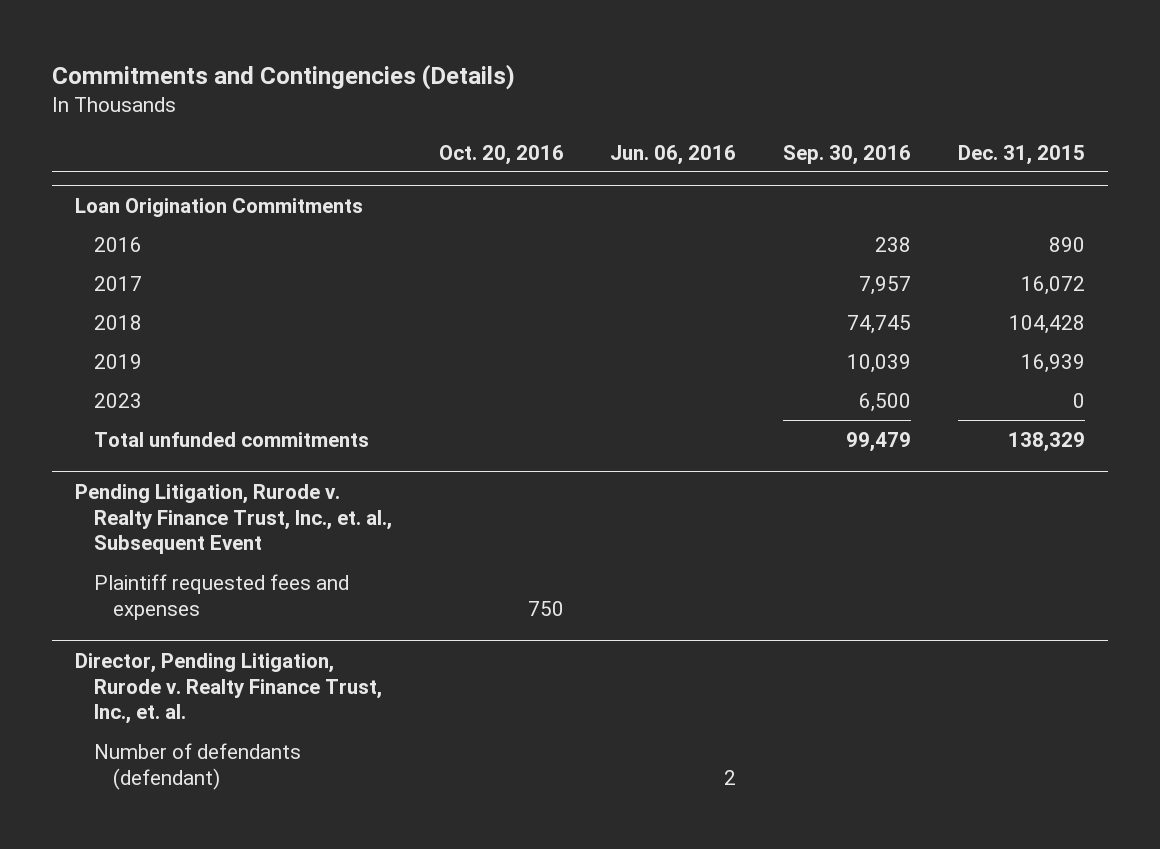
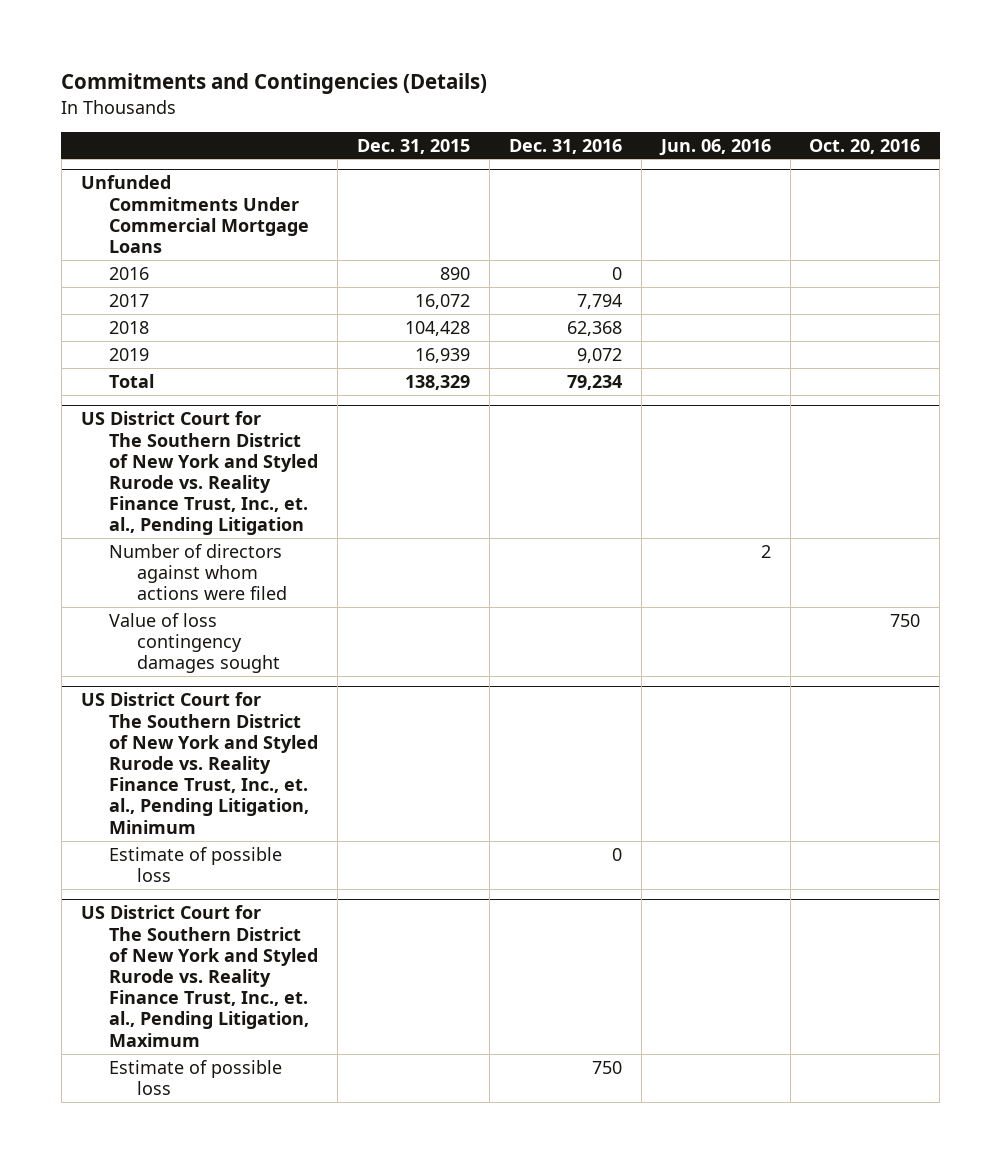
[783,144,912,165] Sep. 30, 2016 -> none
none -> [508,138,622,154] Dec. 31, 2016
[75,197,364,217] Loan Origination Commitments -> [80,175,309,254] Unfunded Commitments Under Commercial Mortgage Loans
[93,392,142,408] 2023 -> none
[75,483,392,555] Pending Litigation, Rurode v. Realty Finance Trust, Inc., et. al., Subsequent Event -> none
[93,573,349,620] Plaintiff requested fees and expenses -> none
[75,652,382,725] Director, Pending Litigation, Rurode v. Realty Finance Trust, Inc., et. al. -> none
[93,742,301,790] Number of defendants (defendant) -> none
[93,431,369,447] Total unfunded commitments -> [108,373,154,388] Total
none -> [80,411,318,536] US District Court for The Southern District of New York and Styled Rurode vs. Reality Finance Trust, Inc., et. al., Pending Litigation
none -> [108,543,288,601] Number of directors against whom actions were filed
none -> [108,612,281,674] Value of loss contingency damages sought
none -> [80,692,318,834] US District Court for The Southern District of New York and Styled Rurode vs. Reality Finance Trust, Inc., et. al., Pending Litigation, Minimum
none -> [108,846,282,883] Estimate of possible loss
none -> [80,905,318,1047] US District Court for The Southern District of New York and Styled Rurode vs. Reality Finance Trust, Inc., et. al., Pending Litigation, Maximum
none -> [108,1059,282,1096] Estimate of possible loss

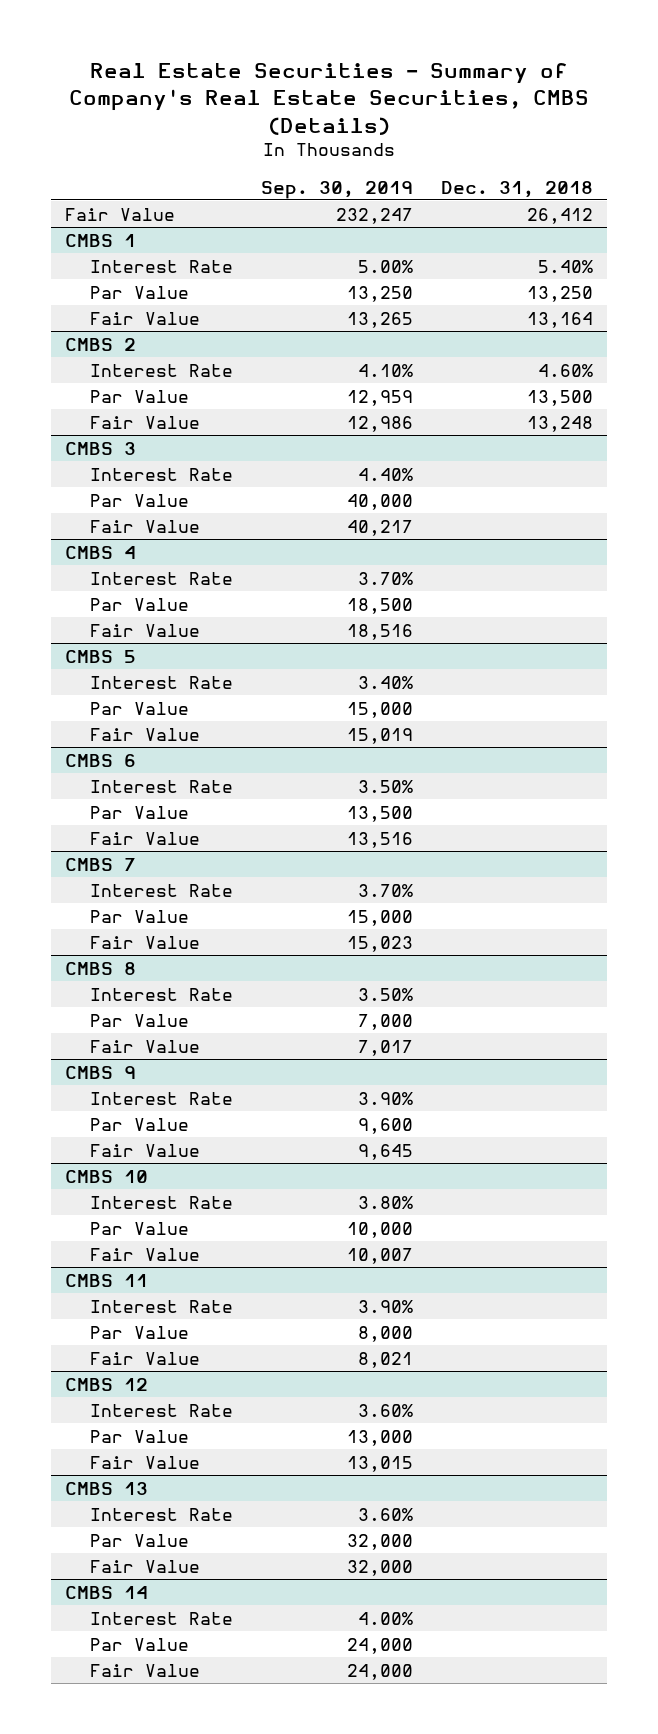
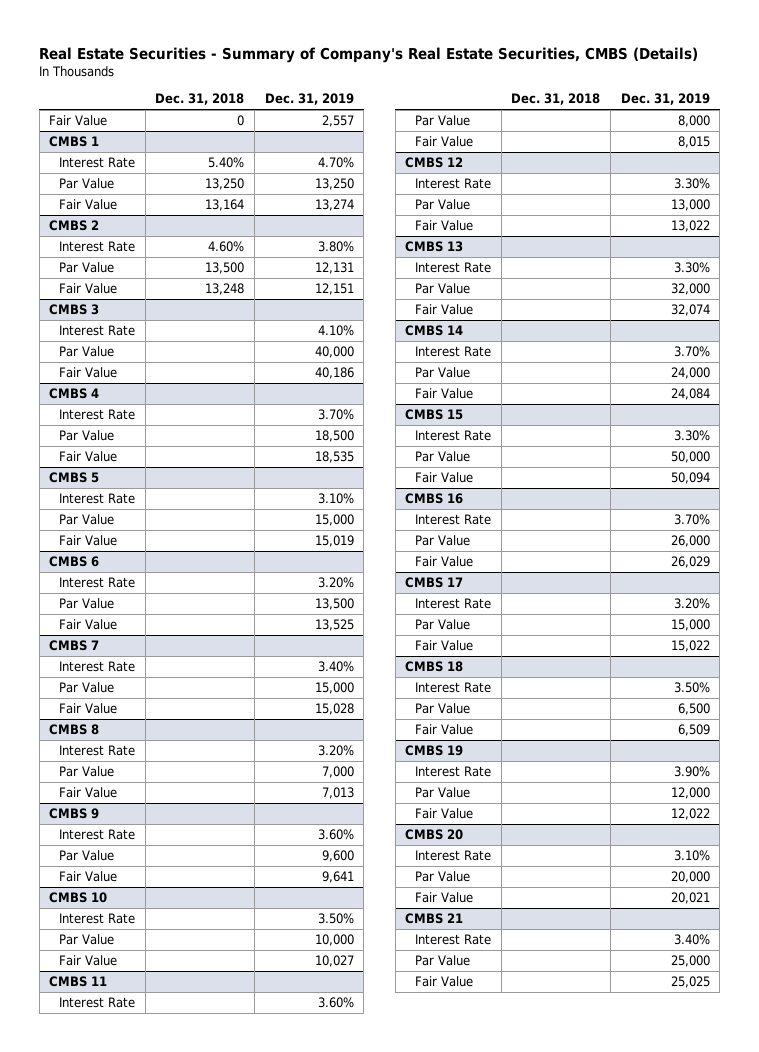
[261,180,414,199] Sep. 30, 2019 -> none
none -> [264,93,354,106] Dec. 31, 2019
[527,207,594,224] 26,412 -> [237,114,245,126] 0
none -> [405,408,464,420] CMBS 15
none -> [415,429,492,441] Interest Rate
none -> [415,450,471,462] Par Value
none -> [415,471,474,483] Fair Value
none -> [405,492,464,504] CMBS 16
none -> [415,513,492,525] Interest Rate
none -> [415,534,471,546] Par Value
none -> [415,555,474,567] Fair Value
none -> [405,576,464,588] CMBS 17
none -> [415,597,492,609] Interest Rate
none -> [415,618,471,630] Par Value
none -> [415,639,474,651] Fair Value
none -> [405,660,464,672] CMBS 18
none -> [415,681,492,693] Interest Rate
none -> [415,702,471,714] Par Value
none -> [415,723,474,735] Fair Value
none -> [405,744,464,756] CMBS 19
none -> [415,765,492,777] Interest Rate
none -> [415,786,471,798] Par Value
none -> [415,807,474,819] Fair Value
none -> [405,828,464,840] CMBS 20
none -> [415,849,492,861] Interest Rate
none -> [415,870,471,882] Par Value
none -> [415,891,474,903] Fair Value
none -> [405,912,464,924] CMBS 21
none -> [415,933,492,945] Interest Rate
none -> [415,954,471,966] Par Value
none -> [415,975,474,987] Fair Value

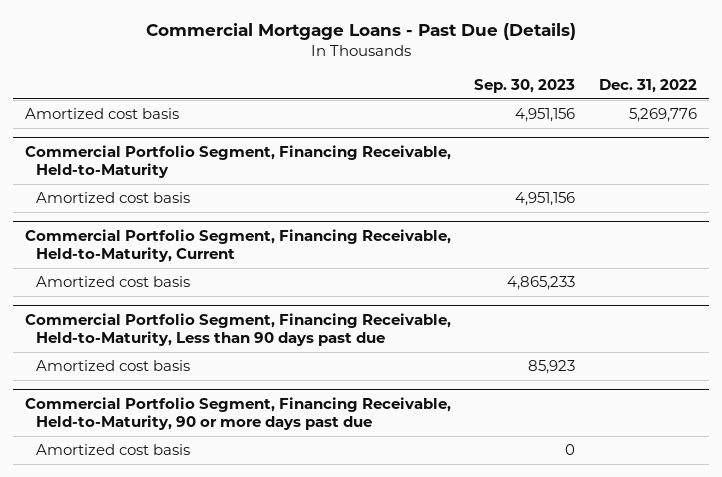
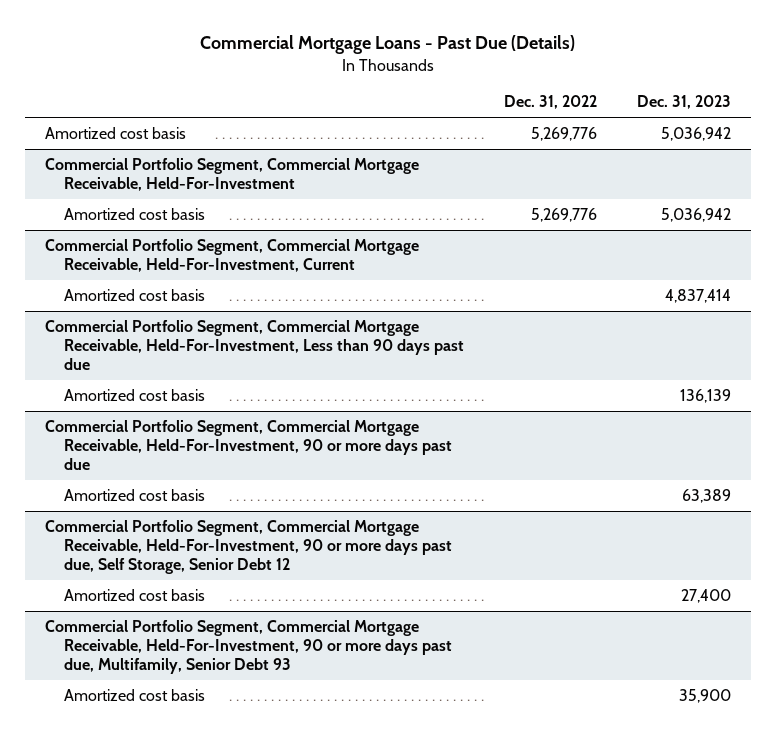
[474,78,576,93] Sep. 30, 2023 -> none
none -> [637,95,732,110] Dec. 31, 2023
[24,144,451,179] Commercial Portfolio Segment, Financing Receivable, Held-to-Maturity -> none
[36,192,191,204] Amortized cost basis -> none
none -> [44,157,419,191] Commercial Portfolio Segment, Commercial Mortgage Receivable, Held-For-Investment
none -> [63,207,205,220] Amortized cost basis
[24,228,451,263] Commercial Portfolio Segment, Financing Receivable, Held-to-Maturity, Current -> [44,238,419,272] Commercial Portfolio Segment, Commercial Mortgage Receivable, Held-For-Investment, Current
[24,312,451,347] Commercial Portfolio Segment, Financing Receivable, Held-to-Maturity, Less than 90 days past due -> [44,319,464,370] Commercial Portfolio Segment, Commercial Mortgage Receivable, Held-For-Investment, Less than 90 days past due
[24,396,451,431] Commercial Portfolio Segment, Financing Receivable, Held-to-Maturity, 90 or more days past due -> [44,419,452,470] Commercial Portfolio Segment, Commercial Mortgage Receivable, Held-For-Investment, 90 or more days past due
none -> [44,519,452,574] Commercial Portfolio Segment, Commercial Mortgage Receivable, Held-For-Investment, 90 or more days past due, Self Storage, Senior Debt 12
none -> [63,588,205,601] Amortized cost basis
none -> [44,619,452,674] Commercial Portfolio Segment, Commercial Mortgage Receivable, Held-For-Investment, 90 or more days past due, Multifamily, Senior Debt 93
none -> [63,688,205,701] Amortized cost basis

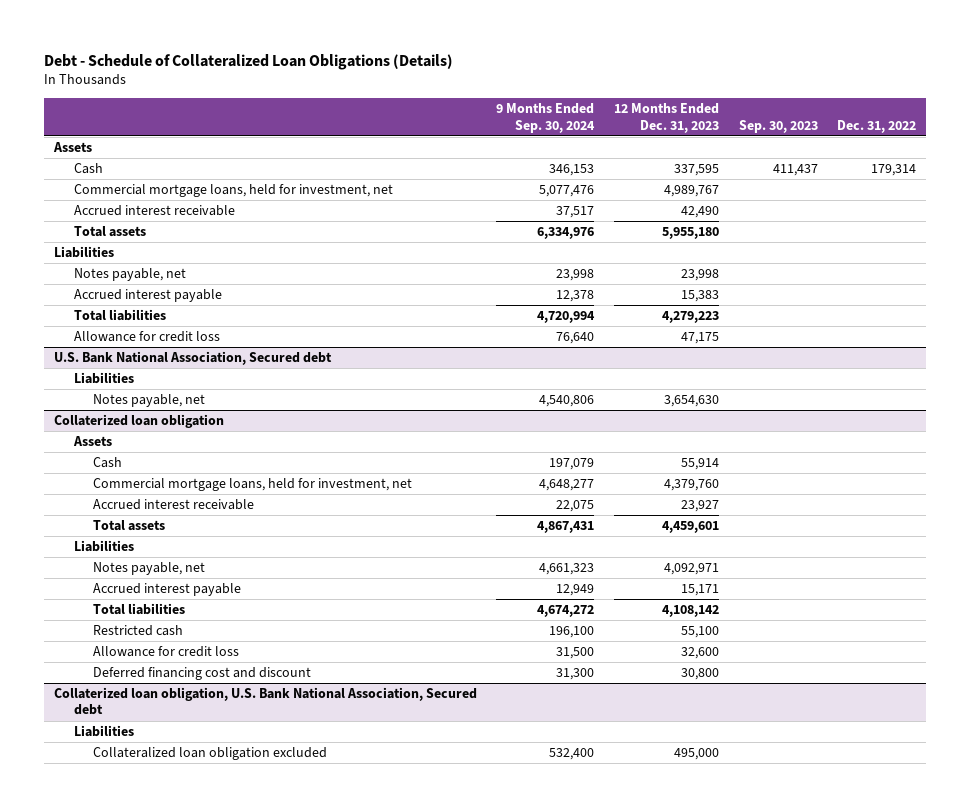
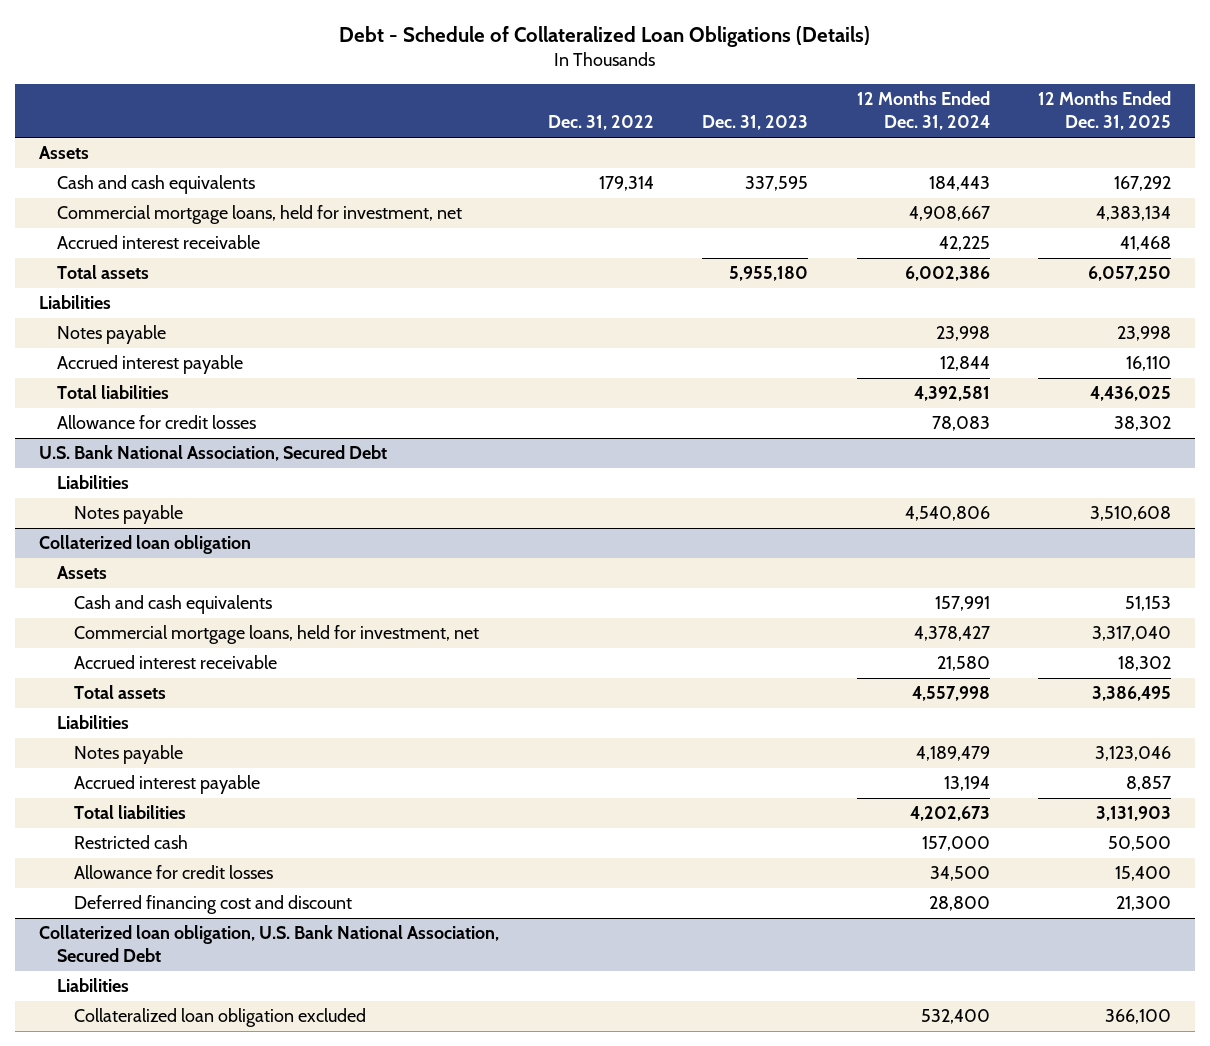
[496,103,596,133] 9 Months Ended Sep. 30, 2024 -> none
[613,103,719,133] 12 Months Ended Dec. 31, 2023 -> none
[738,119,818,133] Sep. 30, 2023 -> none
none -> [702,115,809,131] Dec. 31, 2023
none -> [856,91,990,131] 12 Months Ended Dec. 31, 2024
none -> [1038,91,1172,131] 12 Months Ended Dec. 31, 2025
[73,163,103,175] Cash -> [56,175,255,195] Cash and cash equivalents
[73,268,186,282] Notes payable, net -> [56,325,166,345] Notes payable
[73,331,220,343] Allowance for credit loss -> [56,415,256,430] Allowance for credit losses
[53,351,332,366] U.S. Bank National Association, Secured debt -> [39,445,388,462] U.S. Bank National Association, Secured Debt
[93,394,206,408] Notes payable, net -> [74,505,184,525] Notes payable
[93,457,123,469] Cash -> [74,595,273,615] Cash and cash equivalents
[93,562,206,576] Notes payable, net -> [74,745,184,765] Notes payable
[93,646,240,658] Allowance for credit loss -> [74,865,274,880] Allowance for credit losses
[53,687,477,716] Collaterized loan obligation, U.S. Bank National Association, Secured debt -> [39,925,500,963] Collaterized loan obligation, U.S. Bank National Association, Secured Debt

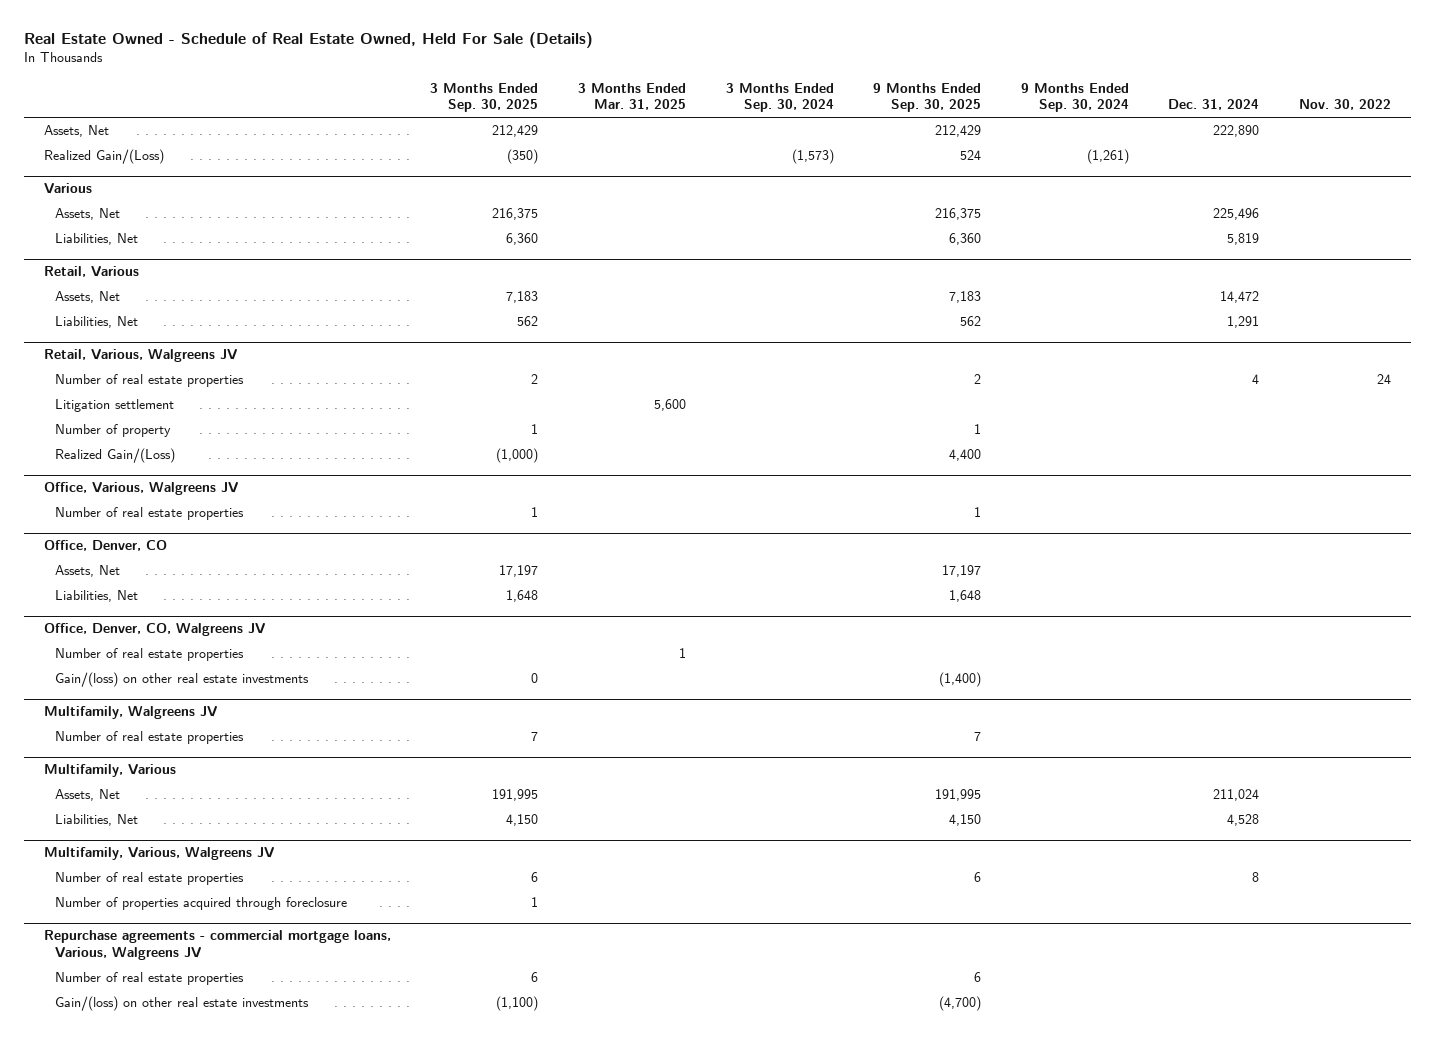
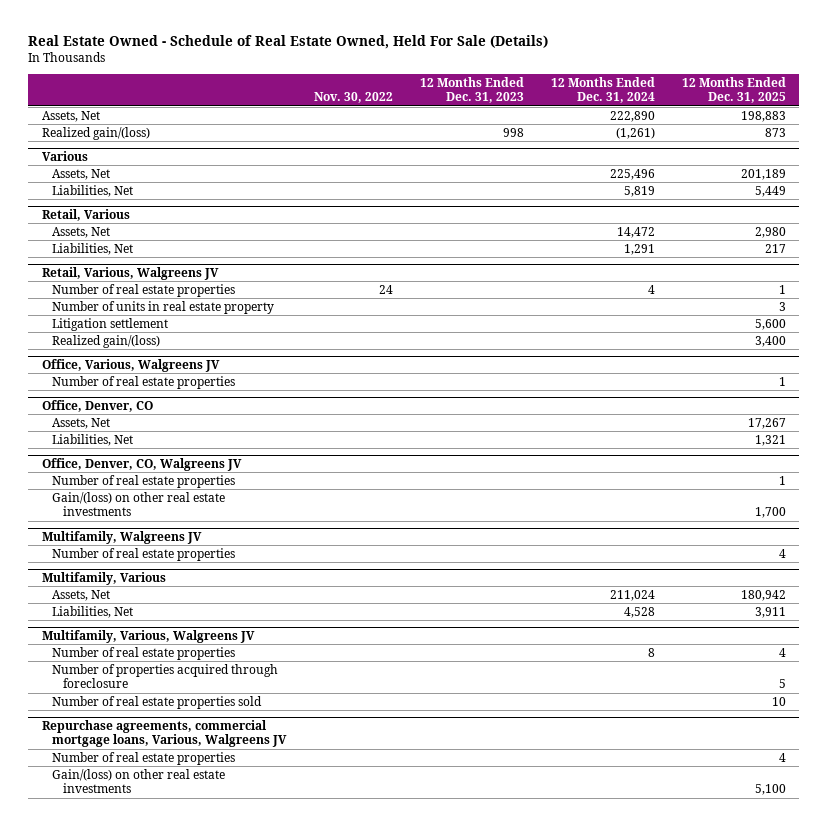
[430,82,539,113] 3 Months Ended Sep. 30, 2025 -> none
[577,82,686,111] 3 Months Ended Mar. 31, 2025 -> none
[725,82,834,113] 3 Months Ended Sep. 30, 2024 -> none
[873,82,982,113] 9 Months Ended Sep. 30, 2025 -> none
[1020,82,1129,113] 9 Months Ended Sep. 30, 2024 -> none
[1168,99,1260,111] Dec. 31, 2024 -> none
none -> [419,77,524,104] 12 Months Ended Dec. 31, 2023
none -> [550,77,655,104] 12 Months Ended Dec. 31, 2024
none -> [681,77,786,104] 12 Months Ended Dec. 31, 2025
[43,149,164,165] Realized Gain/(Loss) -> [41,126,150,140] Realized gain/(loss)
none -> [52,300,275,314] Number of units in real estate property
[54,424,171,438] Number of property -> none
[54,448,175,464] Realized Gain/(Loss) -> [52,334,161,348] Realized gain/(loss)
none -> [52,695,263,709] Number of real estate properties sold
[43,930,391,960] Repurchase agreements - commercial mortgage loans, Various, Walgreens JV -> [41,720,288,748] Repurchase agreements, commercial mortgage loans, Various, Walgreens JV

